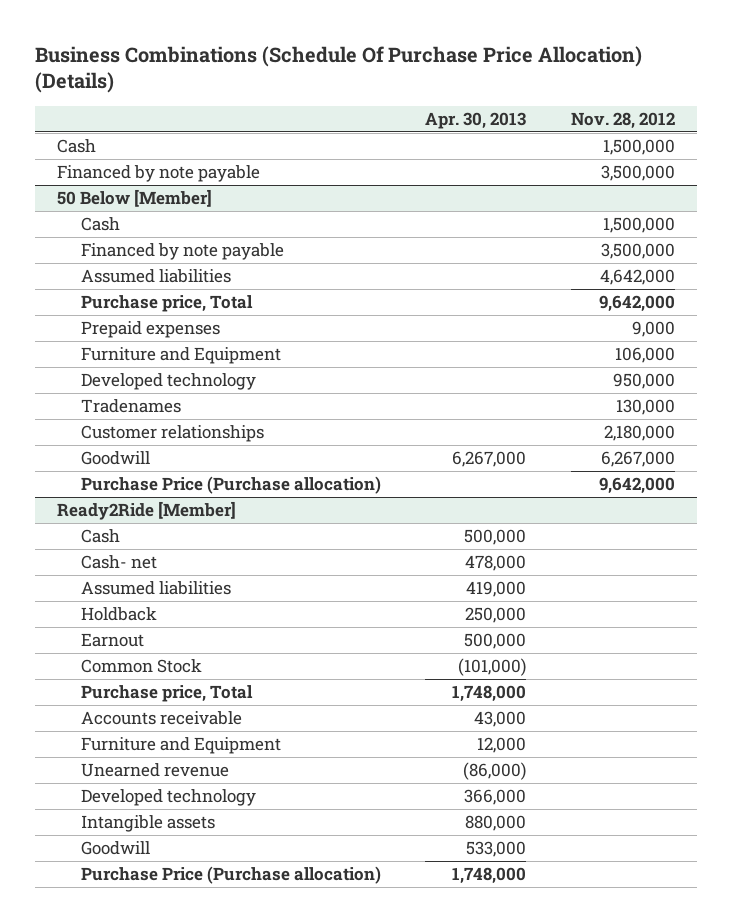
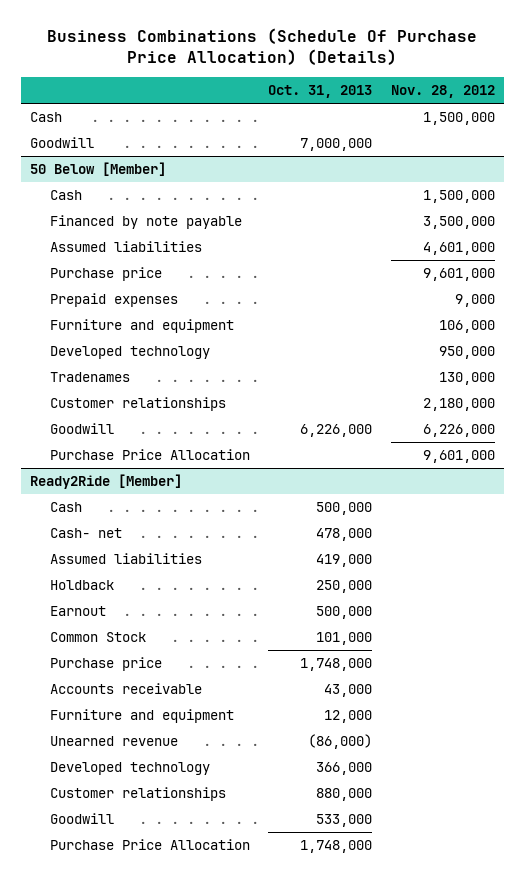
[425,111,527,129] Apr. 30, 2013 -> none
none -> [268,84,373,98] Oct. 31, 2013
[56,165,260,183] Financed by note payable -> none
none -> [29,137,94,149] Goodwill
[599,269,675,286] 4,642,000 -> [422,242,495,256] 4,601,000
[81,295,254,313] Purchase price, Total -> [49,267,162,282] Purchase price
[598,295,675,313] 9,642,000 -> [422,268,495,282] 9,601,000
[81,347,282,365] Furniture and Equipment -> [49,319,234,334] Furniture and equipment
[600,451,675,468] 6,267,000 -> [422,424,495,438] 6,226,000
[81,476,382,495] Purchase Price (Purchase allocation) -> [49,449,250,461] Purchase Price Allocation
[598,477,675,495] 9,642,000 -> [422,450,495,464] 9,601,000
[81,685,254,703] Purchase price, Total -> [49,657,162,672] Purchase price
[81,737,282,755] Furniture and Equipment -> [49,709,234,724] Furniture and equipment
[81,815,216,833] Intangible assets -> none
none -> [49,787,226,802] Customer relationships
[81,866,382,885] Purchase Price (Purchase allocation) -> [49,839,250,851] Purchase Price Allocation

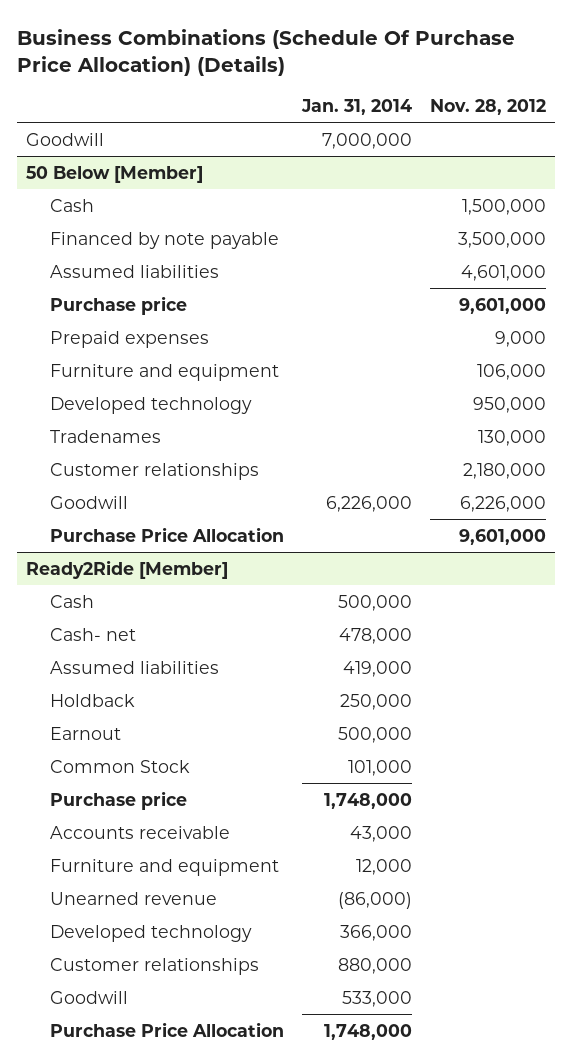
[268,84,373,98] Oct. 31, 2013 -> none
none -> [301,98,413,115] Jan. 31, 2014
[29,112,62,123] Cash -> none

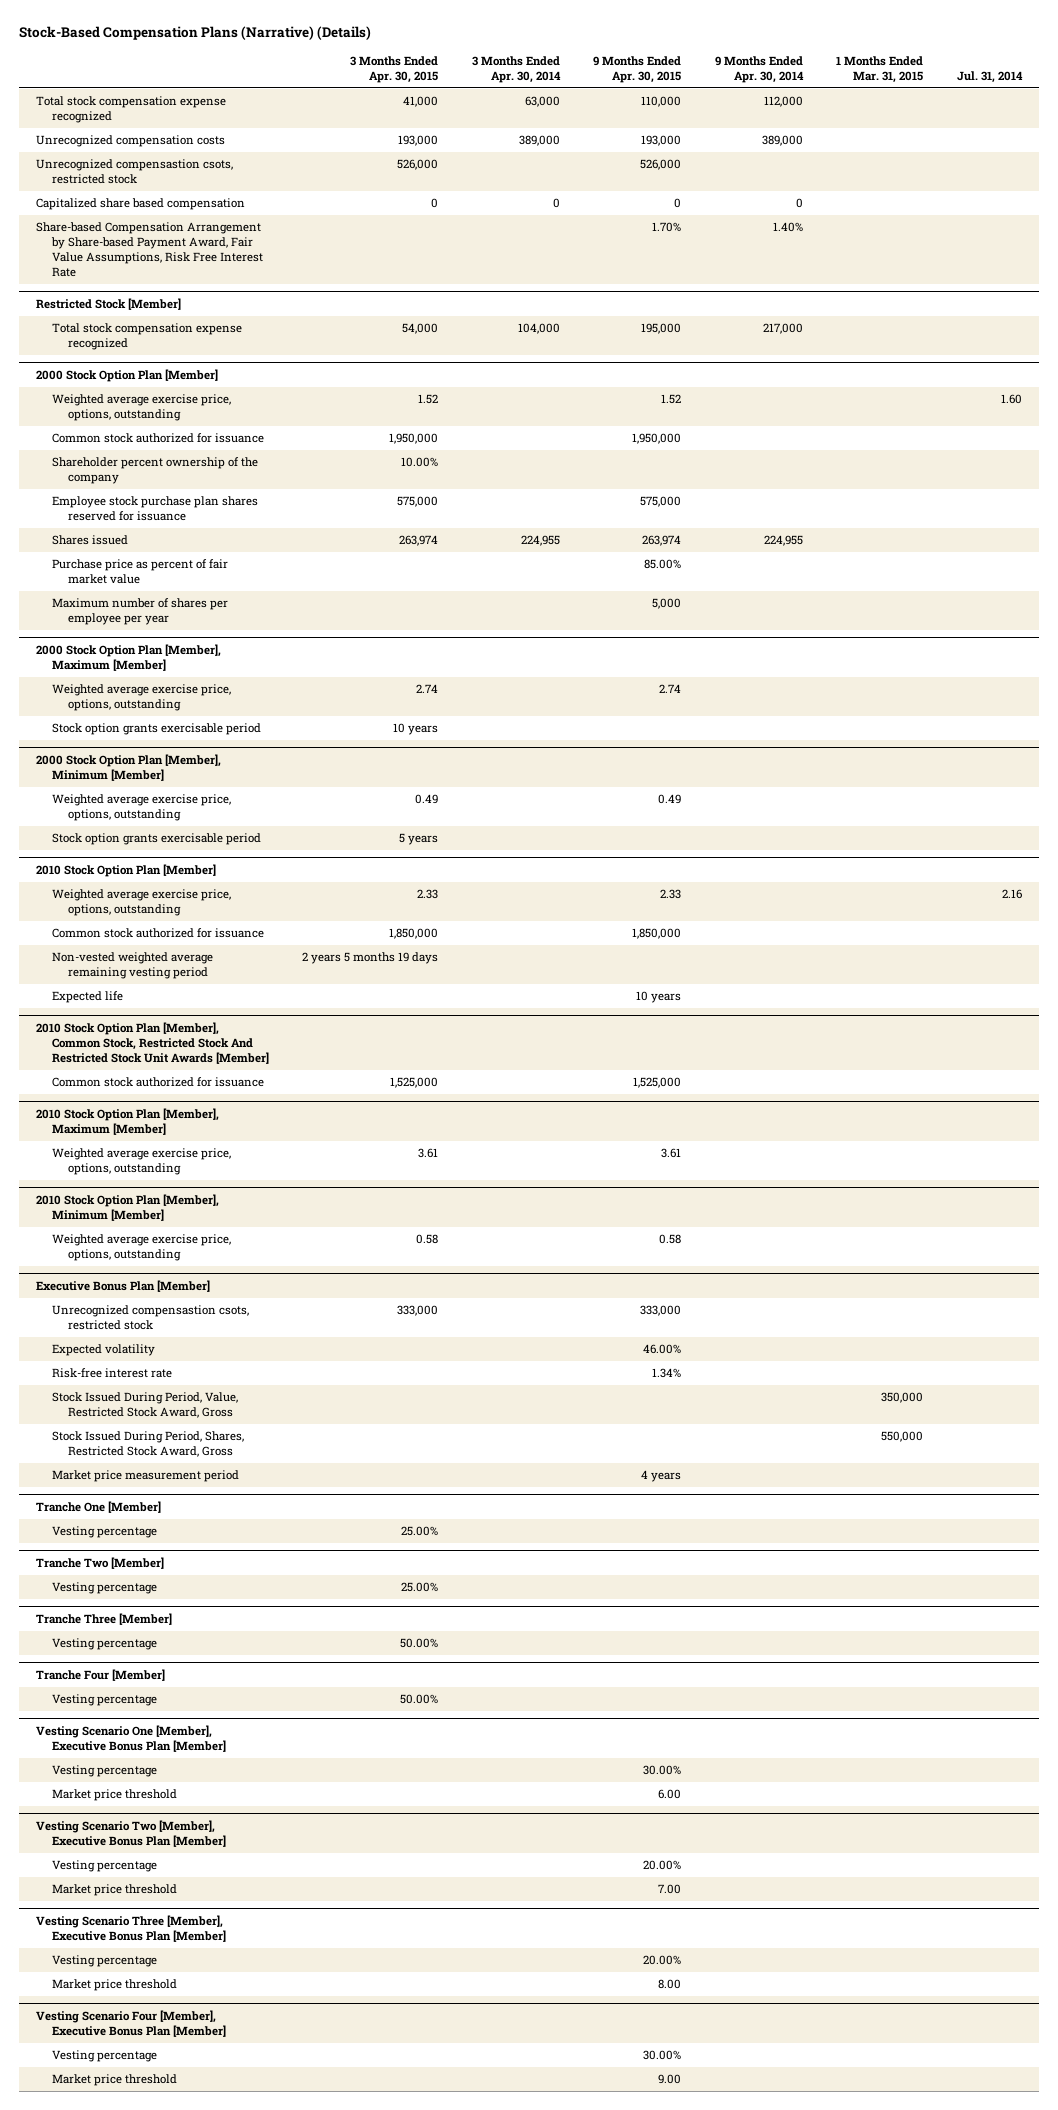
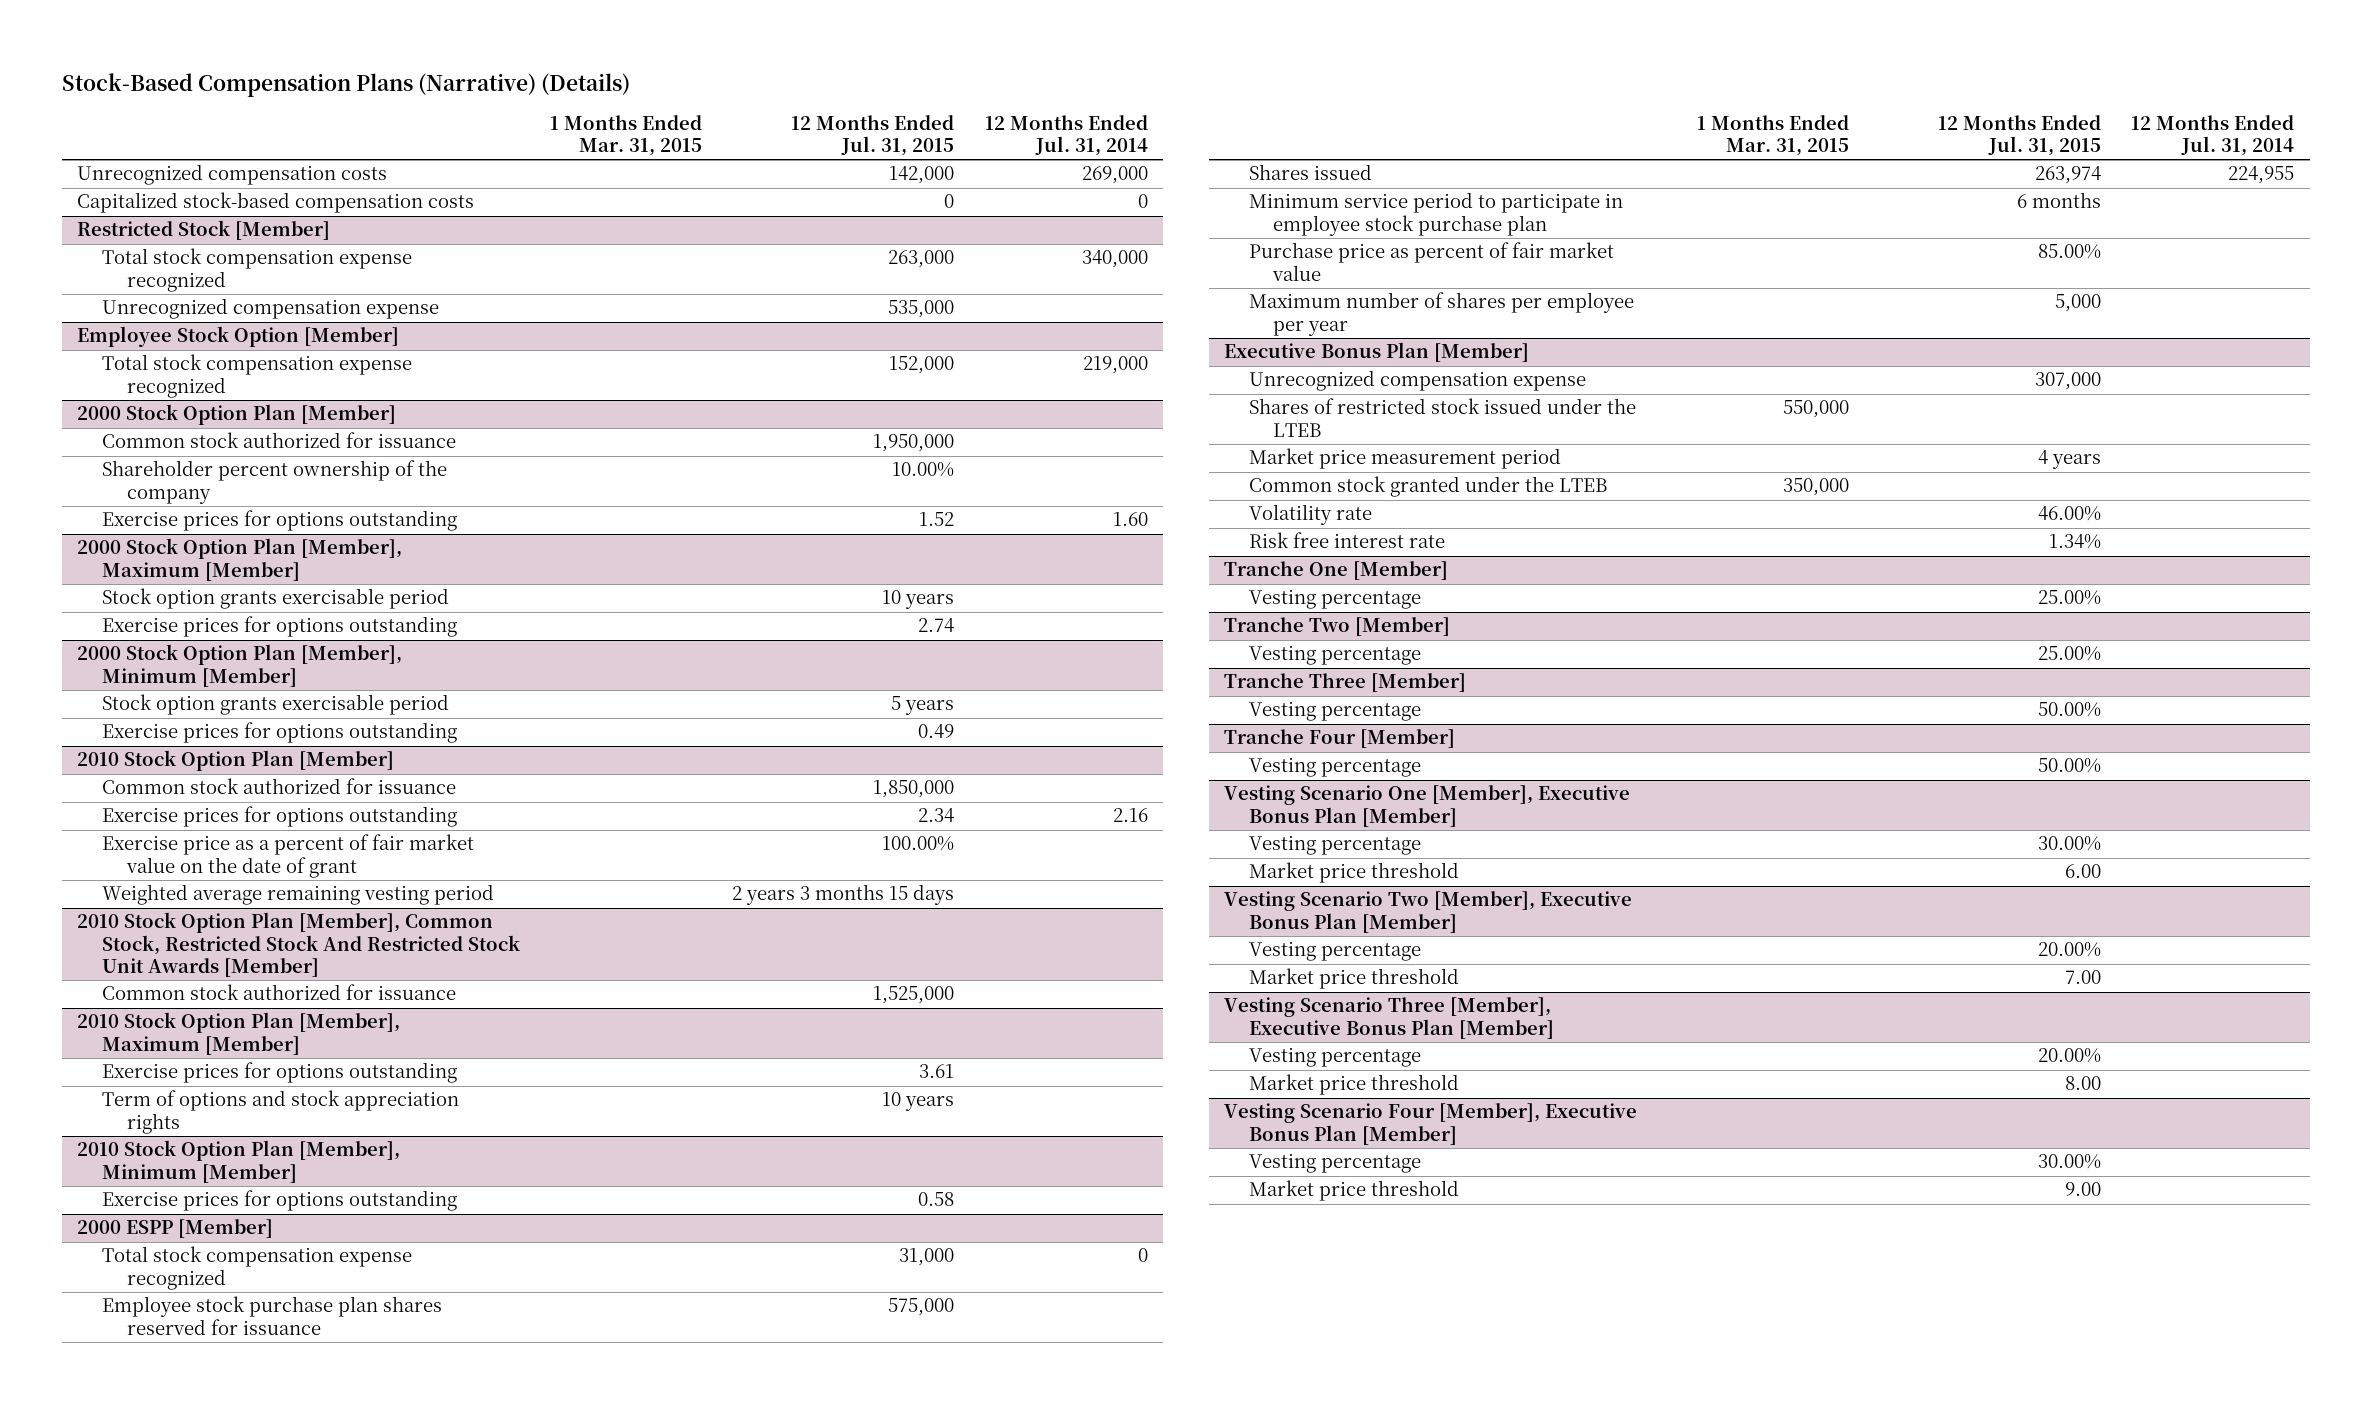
[350,55,439,83] 3 Months Ended Apr. 30, 2015 -> none
[471,55,561,83] 3 Months Ended Apr. 30, 2014 -> none
[593,55,682,83] 9 Months Ended Apr. 30, 2015 -> none
[714,55,804,83] 9 Months Ended Apr. 30, 2014 -> none
[957,70,1024,83] Jul. 31, 2014 -> none
none -> [791,114,955,157] 12 Months Ended Jul. 31, 2015
none -> [984,114,1148,157] 12 Months Ended Jul. 31, 2014
[35,96,226,124] Total stock compensation expense recognized -> none
[35,159,233,185] Unrecognized compensastion csots, restricted stock -> none
[35,222,263,278] Share-based Compensation Arrangement by Share-based Payment Award, Fair Value Assumptions, Risk Free Interest Rate -> none
[35,198,245,211] Capitalized share based compensation -> [77,192,475,214] Capitalized stock-based compensation costs
none -> [101,298,439,320] Unrecognized compensation expense
none -> [77,326,400,348] Employee Stock Option [Member]
none -> [101,354,412,398] Total stock compensation expense recognized
[51,394,231,422] Weighted average exercise price, options, outstanding -> none
[51,496,258,522] Employee stock purchase plan shares reserved for issuance -> none
[51,535,128,546] Shares issued -> none
[51,559,228,585] Purchase price as percent of fair market value -> none
[51,598,228,626] Maximum number of shares per employee per year -> none
none -> [101,510,457,532] Exercise prices for options outstanding
[51,684,231,712] Weighted average exercise price, options, outstanding -> none
none -> [101,616,457,638] Exercise prices for options outstanding
[51,794,231,822] Weighted average exercise price, options, outstanding -> none
none -> [101,722,457,744] Exercise prices for options outstanding
[51,889,231,917] Weighted average exercise price, options, outstanding -> none
[51,991,123,1004] Expected life -> none
none -> [101,806,457,828] Exercise prices for options outstanding
none -> [101,834,474,878] Exercise price as a percent of fair market value on the date of grant
[51,952,213,980] Non-vested weighted average remaining vesting period -> [101,884,494,906] Weighted average remaining vesting period
[51,1148,231,1176] Weighted average exercise price, options, outstanding -> [101,1062,457,1084] Exercise prices for options outstanding
none -> [101,1090,459,1134] Term of options and stock appreciation rights
[51,1234,231,1262] Weighted average exercise price, options, outstanding -> [101,1190,457,1212] Exercise prices for options outstanding
none -> [77,1219,274,1239] 2000 ESPP [Member]
none -> [101,1246,412,1290] Total stock compensation expense recognized
none -> [101,1296,442,1335] Employee stock purchase plan shares reserved for issuance
none -> [1248,164,1372,181] Shares issued
none -> [1248,192,1623,236] Minimum service period to participate in employee stock purchase plan
none -> [1248,242,1614,281] Purchase price as percent of fair market value
none -> [1248,292,1634,336] Maximum number of shares per employee per year
[51,1344,155,1357] Expected volatility -> none
[51,1368,172,1379] Risk-free interest rate -> none
[51,1392,238,1419] Stock Issued During Period, Value, Restricted Stock Award, Gross -> none
[51,1305,249,1331] Unrecognized compensastion csots, restricted stock -> [1248,370,1586,392] Unrecognized compensation expense
[51,1431,244,1458] Stock Issued During Period, Shares, Restricted Stock Award, Gross -> [1248,398,1636,437] Shares of restricted stock issued under the LTEB
none -> [1248,476,1607,498] Common stock granted under the LTEB
none -> [1248,504,1372,526] Volatility rate
none -> [1248,532,1445,549] Risk free interest rate

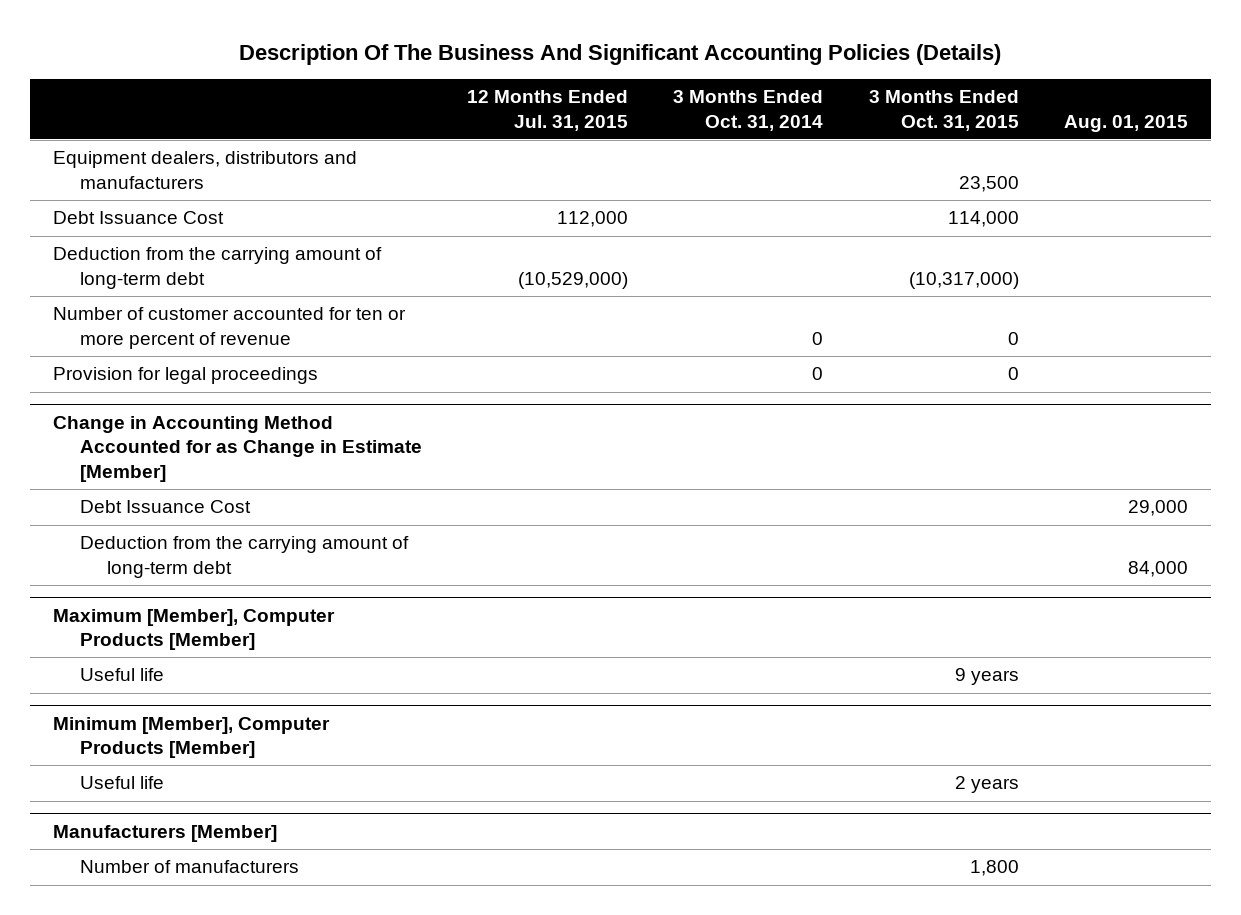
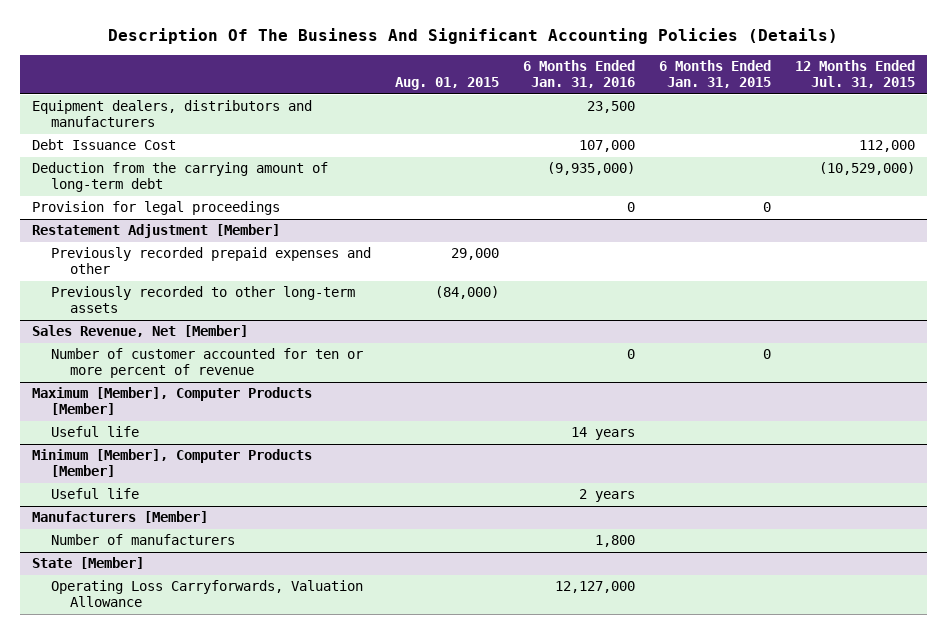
[673,90,824,131] 3 Months Ended Oct. 31, 2014 -> none
[868,90,1019,131] 3 Months Ended Oct. 31, 2015 -> none
none -> [522,60,635,89] 6 Months Ended Jan. 31, 2016
none -> [658,60,771,89] 6 Months Ended Jan. 31, 2015
[52,307,406,349] Number of customer accounted for ten or more percent of revenue -> none
[52,415,422,482] Change in Accounting Method Accounted for as Change in Estimate [Member] -> none
[79,500,251,514] Debt Issuance Cost -> none
[79,536,409,578] Deduction from the carrying amount of long-term debt -> none
none -> [31,224,280,239] Restatement Adjustment [Member]
none -> [51,247,372,275] Previously recorded prepaid expenses and other
none -> [51,286,356,314] Previously recorded to other long-term assets
none -> [31,325,248,338] Sales Revenue, Net [Member]
none -> [51,348,364,379] Number of customer accounted for ten or more percent of revenue
none -> [31,557,144,570] State [Member]
none -> [51,580,364,608] Operating Loss Carryforwards, Valuation Allowance

